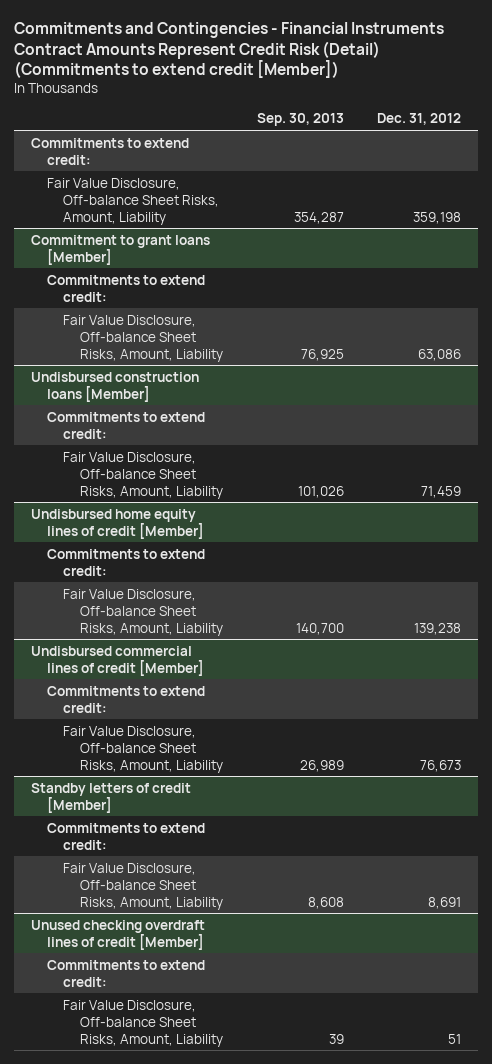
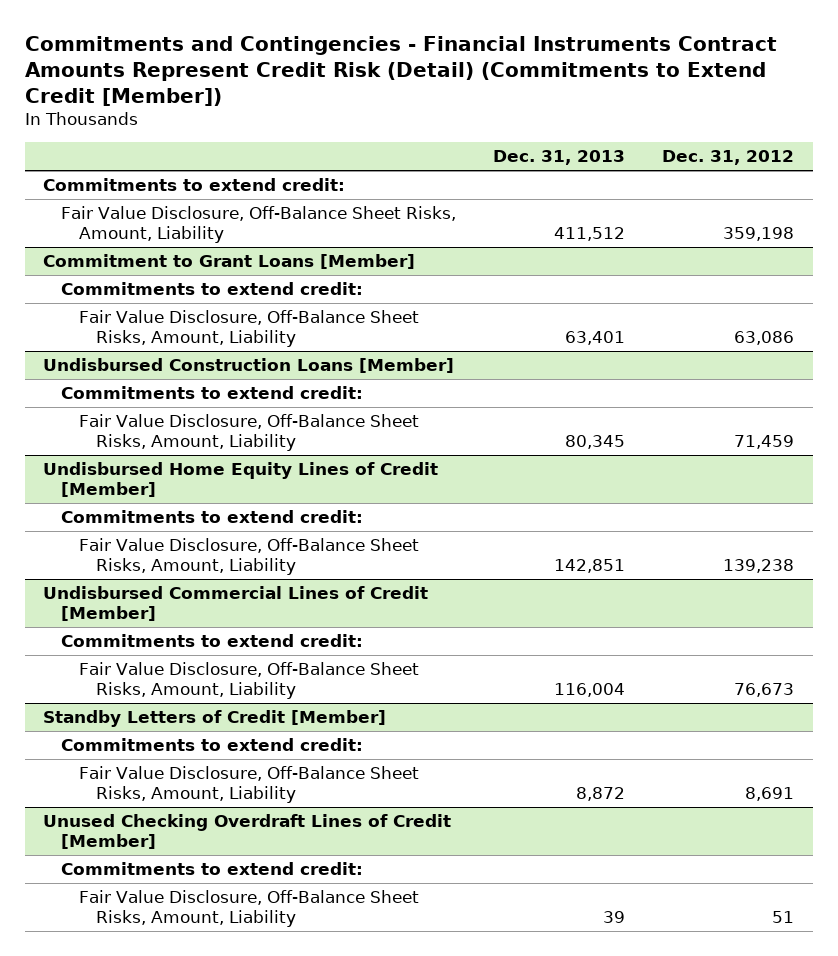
[13,22,444,79] Commitments and Contingencies - Financial Instruments Contract Amounts Represent Credit Risk (Detail) (Commitments to extend credit [Member]) -> [24,35,777,106] Commitments and Contingencies - Financial Instruments Contract Amounts Represent Credit Risk (Detail) (Commitments to Extend Credit [Member])
[256,113,344,127] Sep. 30, 2013 -> none
none -> [493,150,626,166] Dec. 31, 2013
[46,177,220,225] Fair Value Disclosure, Off-balance Sheet Risks, Amount, Liability -> [60,206,456,243] Fair Value Disclosure, Off-Balance Sheet Risks, Amount, Liability
[30,234,210,265] Commitment to grant loans [Member] -> [43,254,416,270] Commitment to Grant Loans [Member]
[63,314,223,362] Fair Value Disclosure, Off-balance Sheet Risks, Amount, Liability -> [78,310,419,347] Fair Value Disclosure, Off-Balance Sheet Risks, Amount, Liability
[30,371,199,402] Undisbursed construction loans [Member] -> [43,358,455,374] Undisbursed Construction Loans [Member]
[63,451,223,499] Fair Value Disclosure, Off-balance Sheet Risks, Amount, Liability -> [78,414,419,451] Fair Value Disclosure, Off-Balance Sheet Risks, Amount, Liability
[30,508,204,539] Undisbursed home equity lines of credit [Member] -> [43,462,439,497] Undisbursed Home Equity Lines of Credit [Member]
[63,588,223,636] Fair Value Disclosure, Off-balance Sheet Risks, Amount, Liability -> [78,538,419,575] Fair Value Disclosure, Off-Balance Sheet Risks, Amount, Liability
[30,645,204,676] Undisbursed commercial lines of credit [Member] -> [43,586,429,621] Undisbursed Commercial Lines of Credit [Member]
[63,725,223,773] Fair Value Disclosure, Off-balance Sheet Risks, Amount, Liability -> [78,662,419,699] Fair Value Disclosure, Off-Balance Sheet Risks, Amount, Liability
[30,782,191,813] Standby letters of credit [Member] -> [43,710,387,728] Standby Letters of Credit [Member]
[63,862,223,910] Fair Value Disclosure, Off-balance Sheet Risks, Amount, Liability -> [78,766,419,803] Fair Value Disclosure, Off-Balance Sheet Risks, Amount, Liability
[30,919,205,950] Unused checking overdraft lines of credit [Member] -> [43,814,452,849] Unused Checking Overdraft Lines of Credit [Member]
[63,999,223,1047] Fair Value Disclosure, Off-balance Sheet Risks, Amount, Liability -> [78,890,419,927] Fair Value Disclosure, Off-Balance Sheet Risks, Amount, Liability

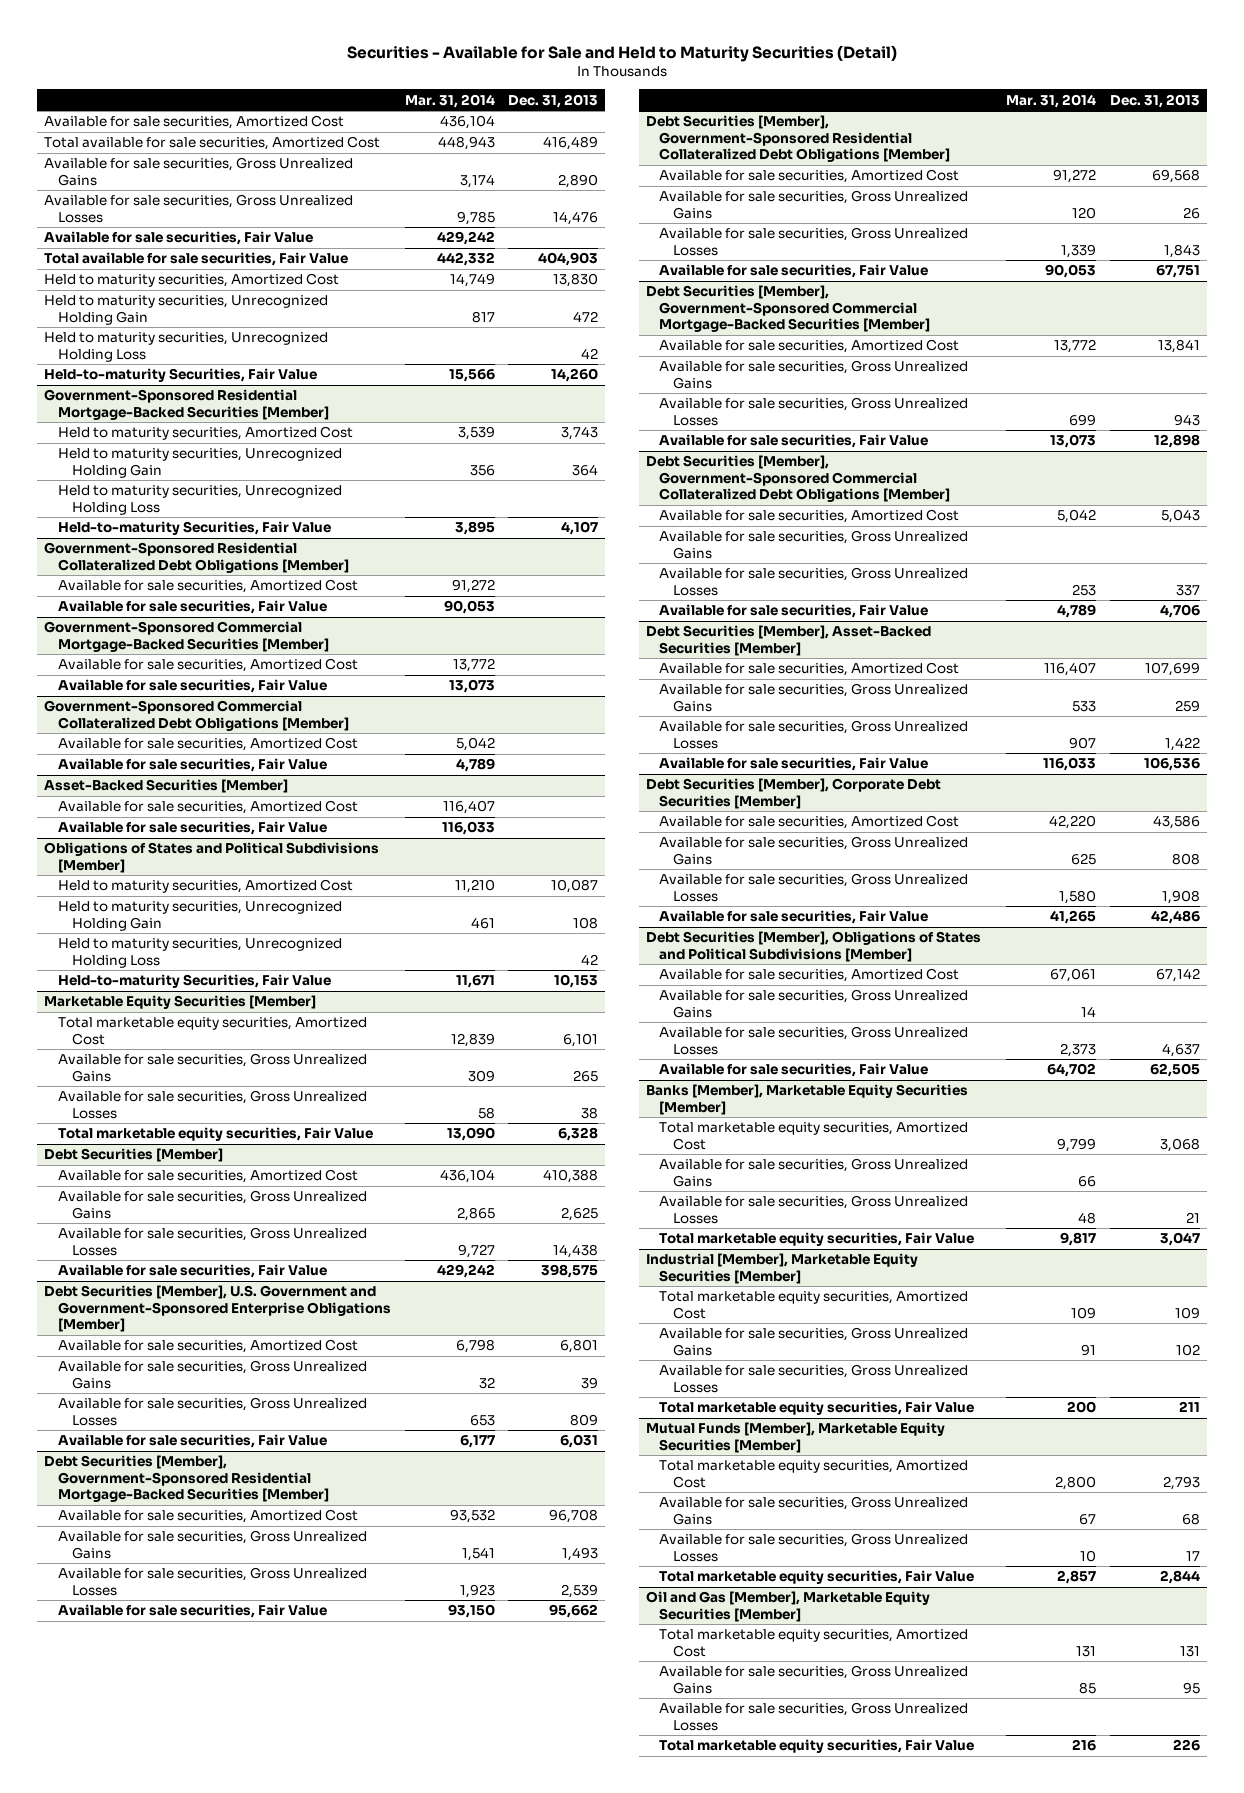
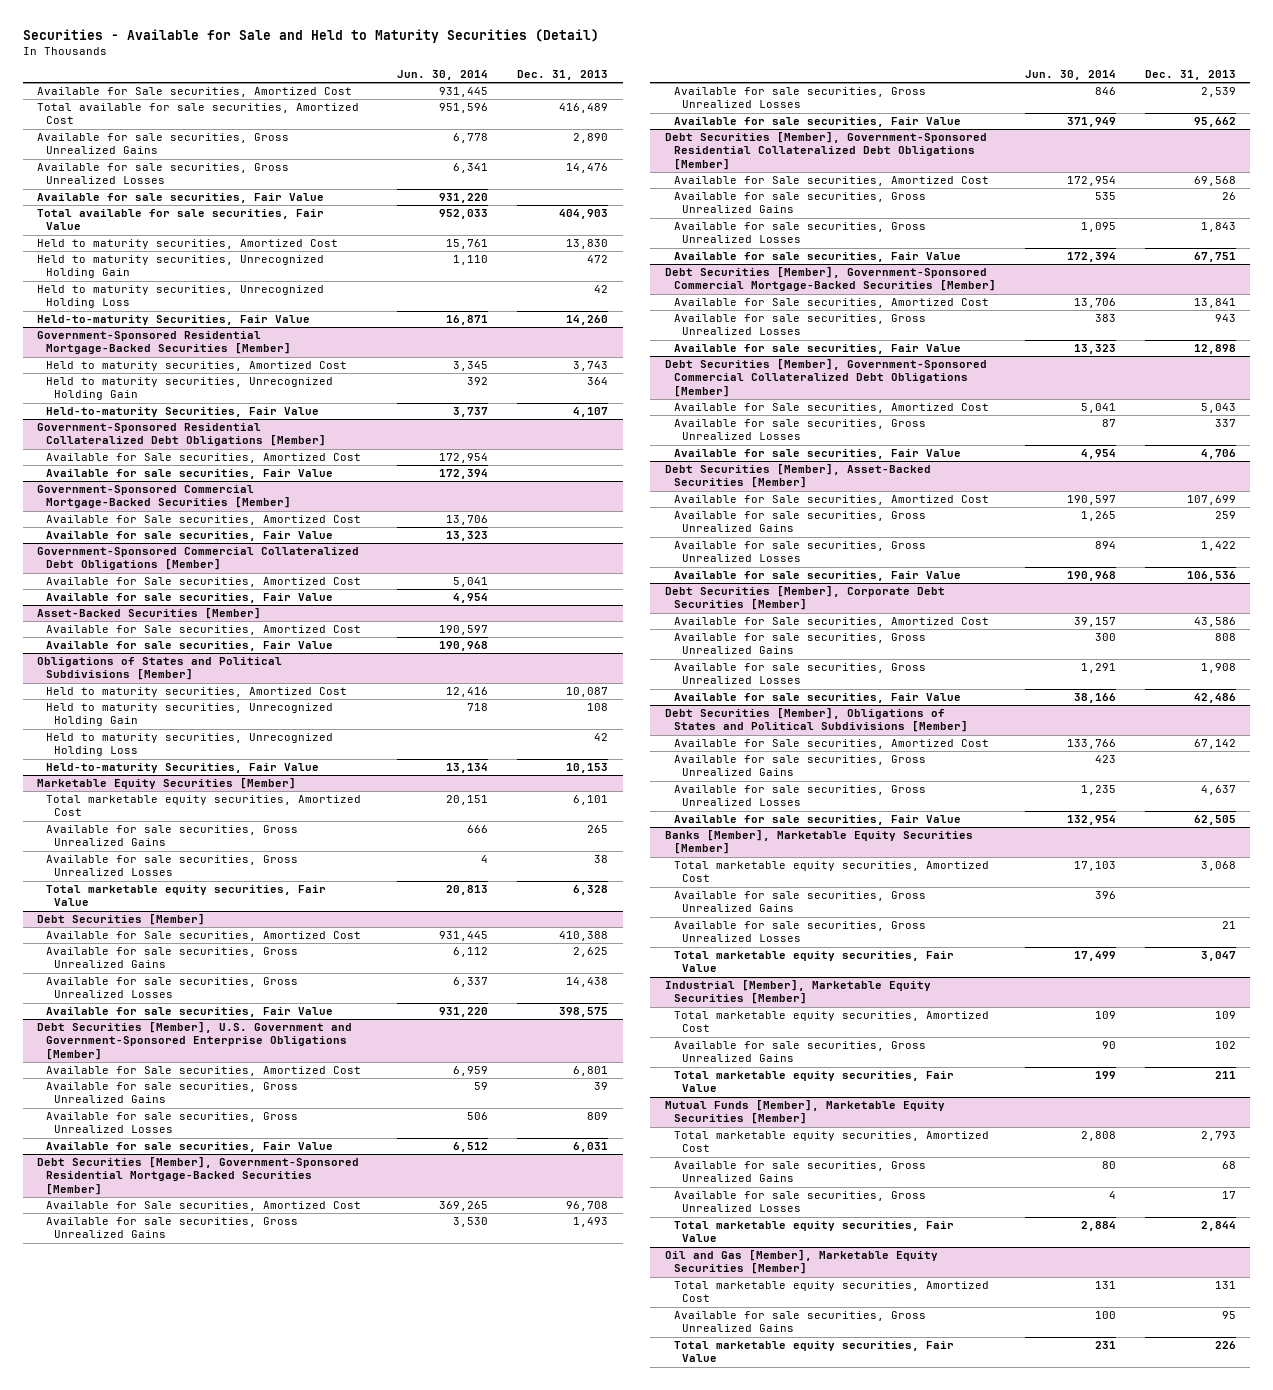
[404,93,495,108] Mar. 31, 2014 -> none
none -> [396,69,488,80] Jun. 30, 2014
[44,115,345,130] Available for sale securities, Amortized Cost -> [37,87,353,98] Available for Sale securities, Amortized Cost
[58,485,343,515] Held to maturity securities, Unrecognized Holding Loss -> none
[58,579,359,594] Available for sale securities, Amortized Cost -> [45,453,361,464] Available for Sale securities, Amortized Cost
[58,658,359,673] Available for sale securities, Amortized Cost -> [45,515,361,526] Available for Sale securities, Amortized Cost
[58,737,359,752] Available for sale securities, Amortized Cost -> [45,577,361,588] Available for Sale securities, Amortized Cost
[58,800,359,815] Available for sale securities, Amortized Cost -> [45,625,361,636] Available for Sale securities, Amortized Cost
[58,1169,359,1184] Available for sale securities, Amortized Cost -> [45,931,361,942] Available for Sale securities, Amortized Cost
[58,1339,359,1354] Available for sale securities, Amortized Cost -> [45,1066,361,1077] Available for Sale securities, Amortized Cost
[58,1509,359,1524] Available for sale securities, Amortized Cost -> [45,1201,361,1212] Available for Sale securities, Amortized Cost
[659,169,960,184] Available for sale securities, Amortized Cost -> [673,176,989,187] Available for Sale securities, Amortized Cost
[659,360,969,389] Available for sale securities, Gross Unrealized Gains -> none
[659,339,960,354] Available for sale securities, Amortized Cost -> [673,298,989,309] Available for Sale securities, Amortized Cost
[659,530,969,559] Available for sale securities, Gross Unrealized Gains -> none
[659,509,960,524] Available for sale securities, Amortized Cost -> [673,403,989,414] Available for Sale securities, Amortized Cost
[659,662,960,677] Available for sale securities, Amortized Cost -> [673,495,989,506] Available for Sale securities, Amortized Cost
[659,815,960,830] Available for sale securities, Amortized Cost -> [673,617,989,628] Available for Sale securities, Amortized Cost
[659,968,960,983] Available for sale securities, Amortized Cost -> [673,739,989,750] Available for Sale securities, Amortized Cost
[659,1364,969,1393] Available for sale securities, Gross Unrealized Losses -> none
[659,1702,969,1731] Available for sale securities, Gross Unrealized Losses -> none

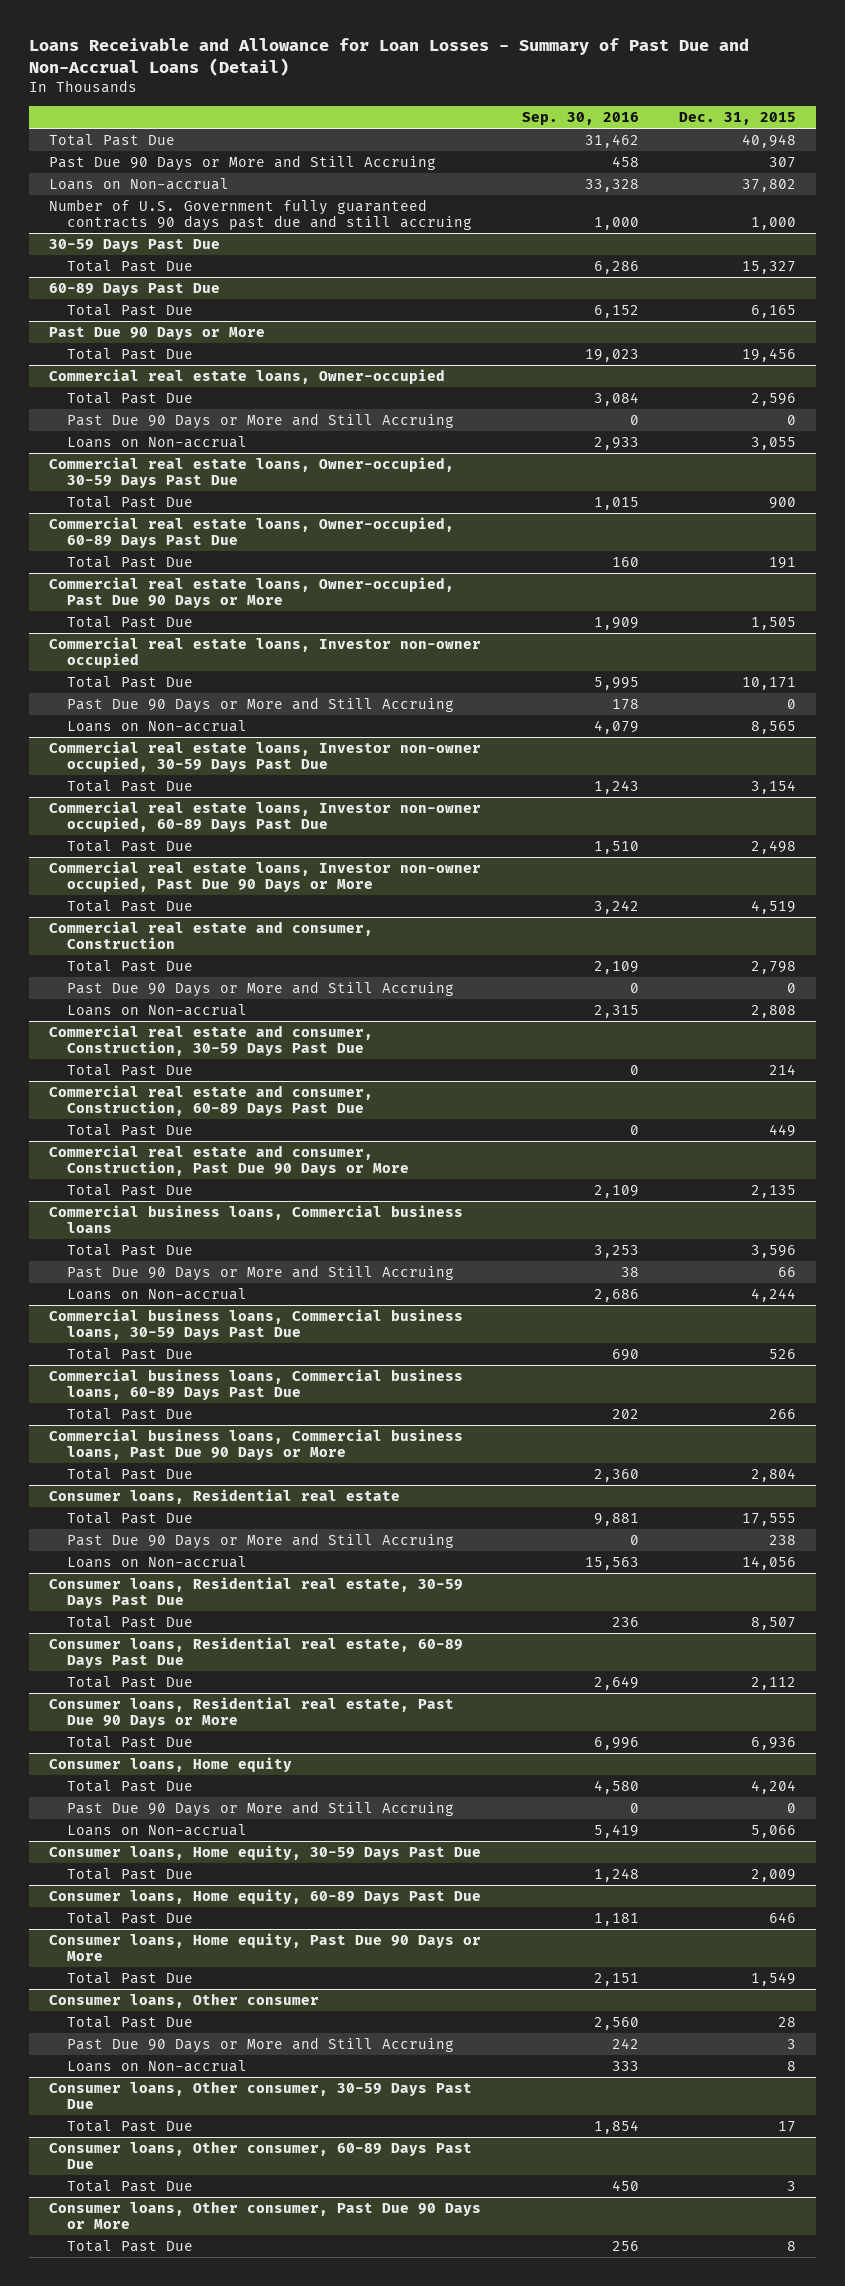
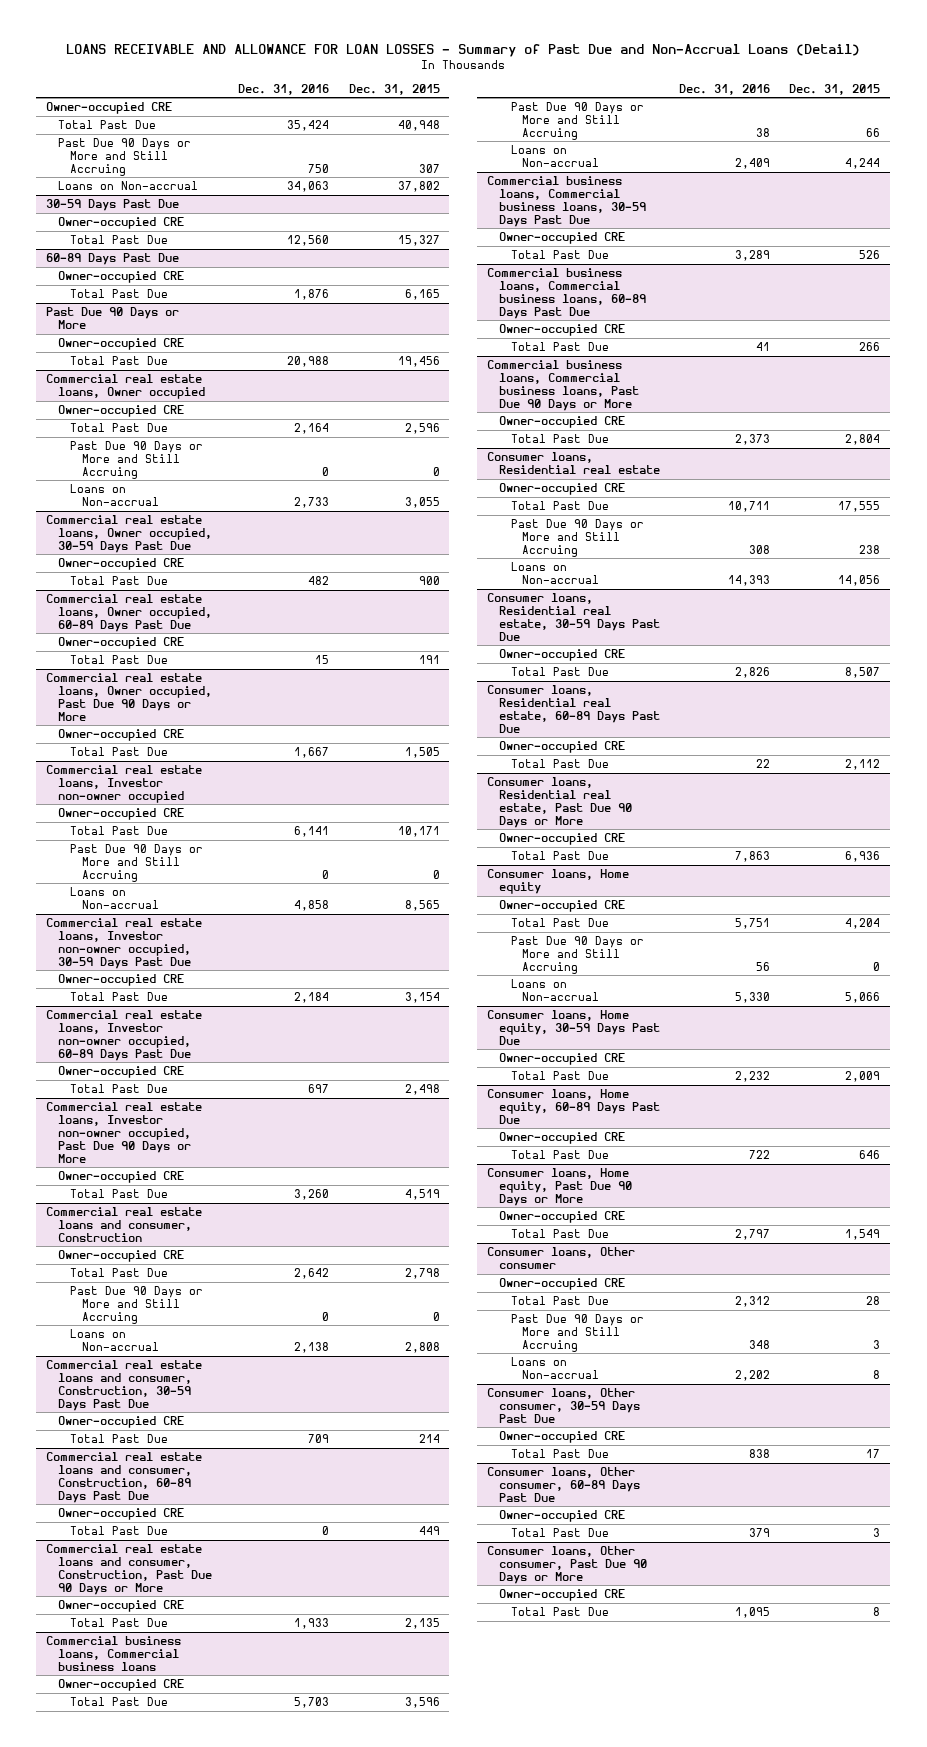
[29,38,750,77] Loans Receivable and Allowance for Loan Losses - Summary of Past Due and Non-Accrual Loans (Detail) -> [66,43,861,57] LOANS RECEIVABLE AND ALLOWANCE FOR LOAN LOSSES - Summary of Past Due and Non-Accrual Loans (Detail)
[521,112,639,126] Sep. 30, 2016 -> none
none -> [238,83,330,95] Dec. 31, 2016
none -> [46,102,173,115] Owner-occupied CRE
[49,198,472,232] Number of U.S. Government fully guaranteed contracts 90 days past due and still accruing -> none
none -> [58,217,185,230] Owner-occupied CRE
none -> [58,271,185,284] Owner-occupied CRE
none -> [58,338,185,351] Owner-occupied CRE
[49,368,446,384] Commercial real estate loans, Owner-occupied -> [46,374,206,399] Commercial real estate loans, Owner occupied
none -> [58,405,185,418] Owner-occupied CRE
[49,456,455,489] Commercial real estate loans, Owner-occupied, 30-59 Days Past Due -> [46,515,213,553] Commercial real estate loans, Owner occupied, 30-59 Days Past Due
none -> [58,558,185,571] Owner-occupied CRE
[49,516,455,549] Commercial real estate loans, Owner-occupied, 60-89 Days Past Due -> [46,594,213,632] Commercial real estate loans, Owner occupied, 60-89 Days Past Due
none -> [58,637,185,650] Owner-occupied CRE
[49,576,455,609] Commercial real estate loans, Owner-occupied, Past Due 90 Days or More -> [46,673,213,721] Commercial real estate loans, Owner occupied, Past Due 90 Days or More
none -> [58,729,185,742] Owner-occupied CRE
none -> [58,808,185,821] Owner-occupied CRE
none -> [58,974,185,987] Owner-occupied CRE
none -> [58,1066,185,1079] Owner-occupied CRE
none -> [58,1171,185,1184] Owner-occupied CRE
[49,920,374,950] Commercial real estate and consumer, Construction -> [46,1207,203,1242] Commercial real estate loans and consumer, Construction
none -> [58,1250,185,1263] Owner-occupied CRE
[49,1024,374,1057] Commercial real estate and consumer, Construction, 30-59 Days Past Due -> [46,1360,203,1411] Commercial real estate loans and consumer, Construction, 30-59 Days Past Due
none -> [58,1416,185,1429] Owner-occupied CRE
[49,1084,374,1117] Commercial real estate and consumer, Construction, 60-89 Days Past Due -> [46,1452,203,1503] Commercial real estate loans and consumer, Construction, 60-89 Days Past Due
none -> [58,1508,185,1521] Owner-occupied CRE
[49,1144,409,1177] Commercial real estate and consumer, Construction, Past Due 90 Days or More -> [46,1544,213,1595] Commercial real estate loans and consumer, Construction, Past Due 90 Days or More
none -> [58,1600,185,1613] Owner-occupied CRE
none -> [58,1679,185,1692] Owner-occupied CRE
none -> [498,232,625,245] Owner-occupied CRE
none -> [498,324,625,337] Owner-occupied CRE
none -> [498,416,625,429] Owner-occupied CRE
none -> [498,483,625,496] Owner-occupied CRE
none -> [498,649,625,662] Owner-occupied CRE
none -> [498,741,625,754] Owner-occupied CRE
none -> [498,833,625,846] Owner-occupied CRE
none -> [498,900,625,913] Owner-occupied CRE
none -> [498,1053,625,1066] Owner-occupied CRE
none -> [498,1132,625,1145] Owner-occupied CRE
none -> [498,1211,625,1224] Owner-occupied CRE
none -> [498,1278,625,1291] Owner-occupied CRE
none -> [498,1431,625,1444] Owner-occupied CRE
none -> [498,1510,625,1523] Owner-occupied CRE
none -> [498,1589,625,1602] Owner-occupied CRE

